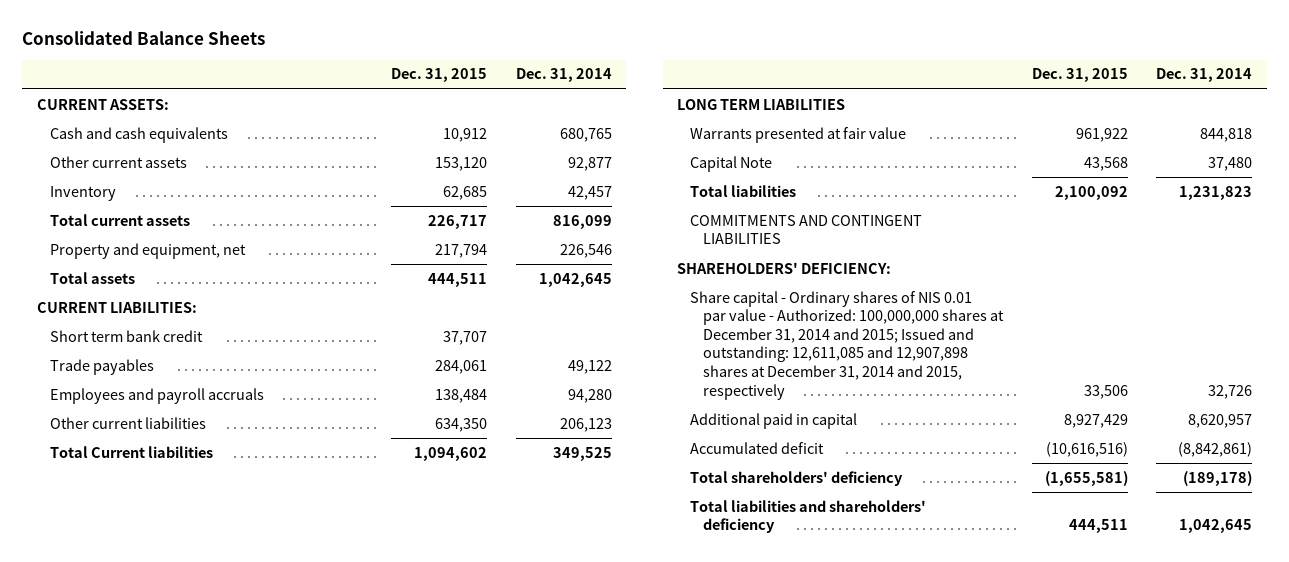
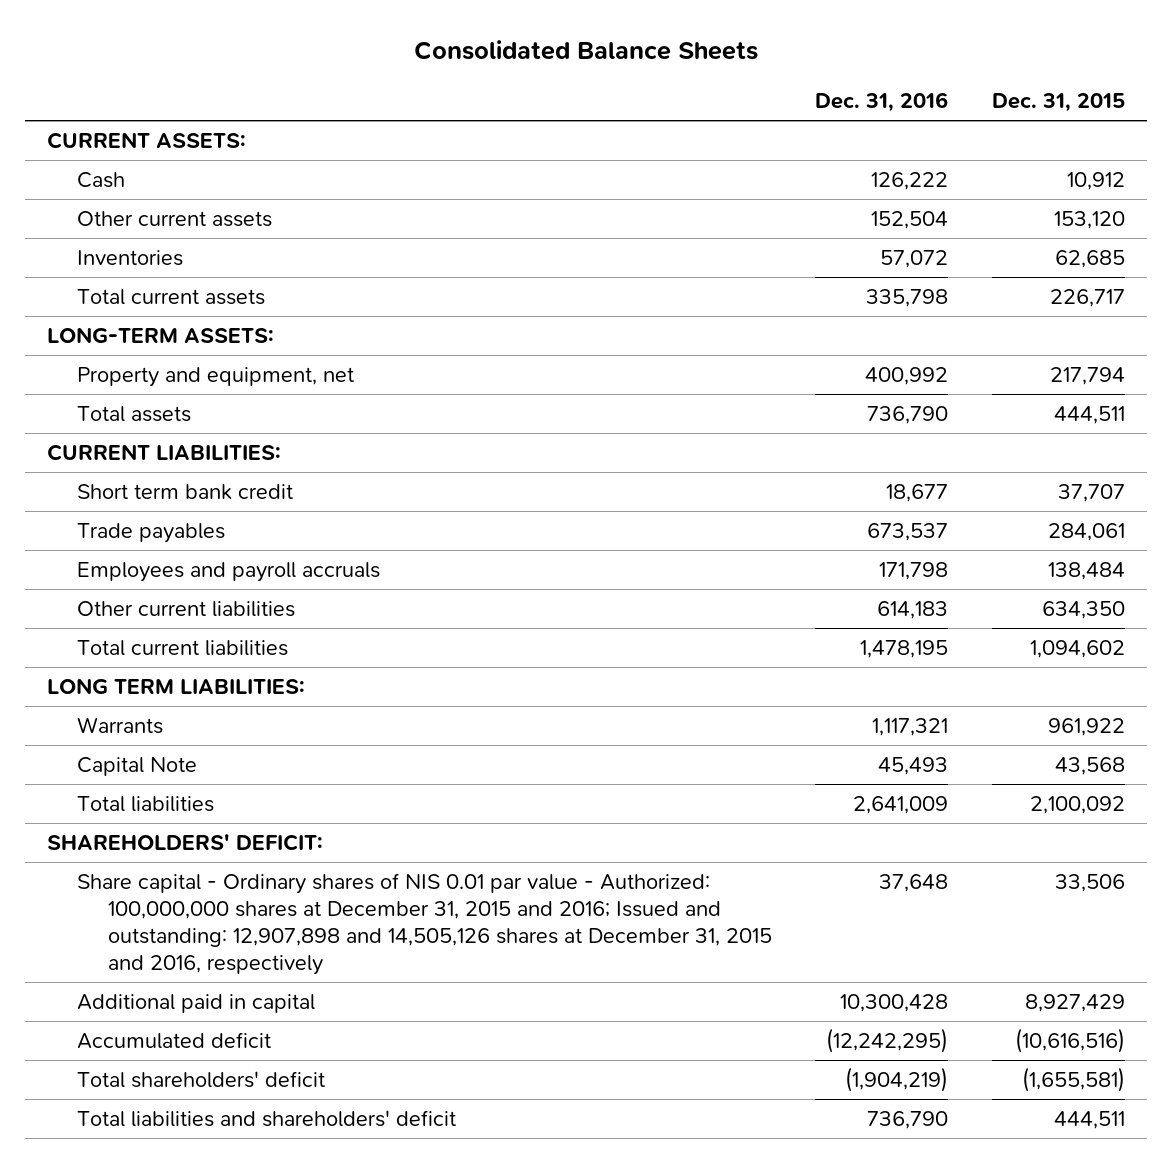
[516,68,613,83] Dec. 31, 2014 -> none
none -> [815,92,949,113] Dec. 31, 2016
[49,126,228,143] Cash and cash equivalents -> [77,172,126,189] Cash
[49,185,116,201] Inventory -> [77,250,184,267] Inventories
none -> [46,327,274,344] LONG-TERM ASSETS:
[49,445,213,458] Total Current liabilities -> [77,640,289,657] Total current liabilities
[677,98,846,110] LONG TERM LIABILITIES -> [46,678,305,695] LONG TERM LIABILITIES:
[690,126,907,143] Warrants presented at fair value -> [77,717,164,735] Warrants
[690,214,923,245] COMMITMENTS AND CONTINGENT LIABILITIES -> none
[677,261,892,274] SHAREHOLDERS' DEFICIENCY: -> [46,834,323,852] SHAREHOLDERS' DEFICIT:
[690,290,1004,400] Share capital - Ordinary shares of NIS 0.01 par value - Authorized: 100,000,000 shares at December 31, 2014 and 2015; Issued and outstanding: 12,611,085 and 12,907,898 shares at December 31, 2014 and 2015, respectively -> [77,873,772,975] Share capital - Ordinary shares of NIS 0.01 par value - Authorized: 100,000,000 shares at December 31, 2015 and 2016; Issued and outstanding: 12,907,898 and 14,505,126 shares at December 31, 2015 and 2016, respectively
[690,470,904,486] Total shareholders' deficiency -> [77,1071,326,1089] Total shareholders' deficit
[690,499,927,534] Total liabilities and shareholders' deficiency -> [77,1110,457,1128] Total liabilities and shareholders' deficit

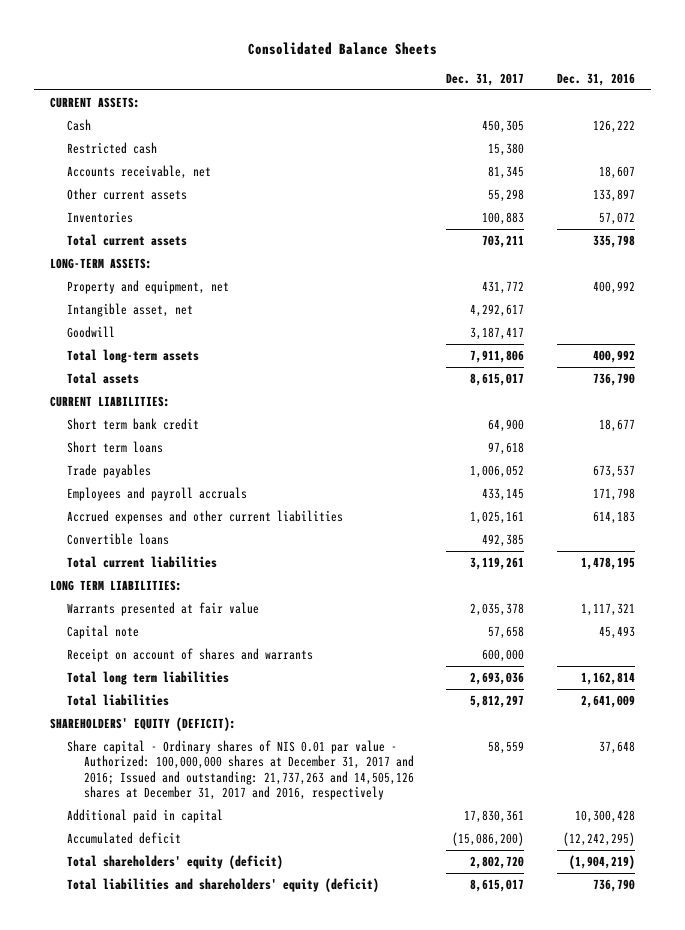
[992,93,1126,113] Dec. 31, 2015 -> none
none -> [446,72,525,86] Dec. 31, 2017
none -> [67,142,158,155] Restricted cash
none -> [67,165,212,180] Accounts receivable, net
[871,211,949,230] 152,504 -> [592,189,635,203] 133,897
none -> [67,303,194,318] Intangible asset, net
none -> [67,326,116,339] Goodwill
none -> [67,349,200,364] Total long-term assets
none -> [67,441,164,454] Short term loans
[77,601,296,618] Other current liabilities -> [67,510,344,525] Accrued expenses and other current liabilities
none -> [67,533,170,546] Convertible loans
[77,717,164,735] Warrants -> [67,602,260,617] Warrants presented at fair value
[77,757,198,777] Capital Note -> [67,625,140,640] Capital note
none -> [67,648,314,663] Receipt on account of shares and warrants
none -> [67,671,230,686] Total long term liabilities
[46,834,323,852] SHAREHOLDERS' DEFICIT: -> [50,717,237,732] SHAREHOLDERS' EQUITY (DEFICIT):
[77,873,772,975] Share capital - Ordinary shares of NIS 0.01 par value - Authorized: 100,000,000 shares at December 31, 2015 and 2016; Issued and outstanding: 12,907,898 and 14,505,126 shares at December 31, 2015 and 2016, respectively -> [67,740,414,800] Share capital - Ordinary shares of NIS 0.01 par value - Authorized: 100,000,000 shares at December 31, 2017 and 2016; Issued and outstanding: 21,737,263 and 14,505,126 shares at December 31, 2017 and 2016, respectively
[77,1071,326,1089] Total shareholders' deficit -> [67,855,284,870] Total shareholders' equity (deficit)
[77,1110,457,1128] Total liabilities and shareholders' deficit -> [67,878,380,893] Total liabilities and shareholders' equity (deficit)

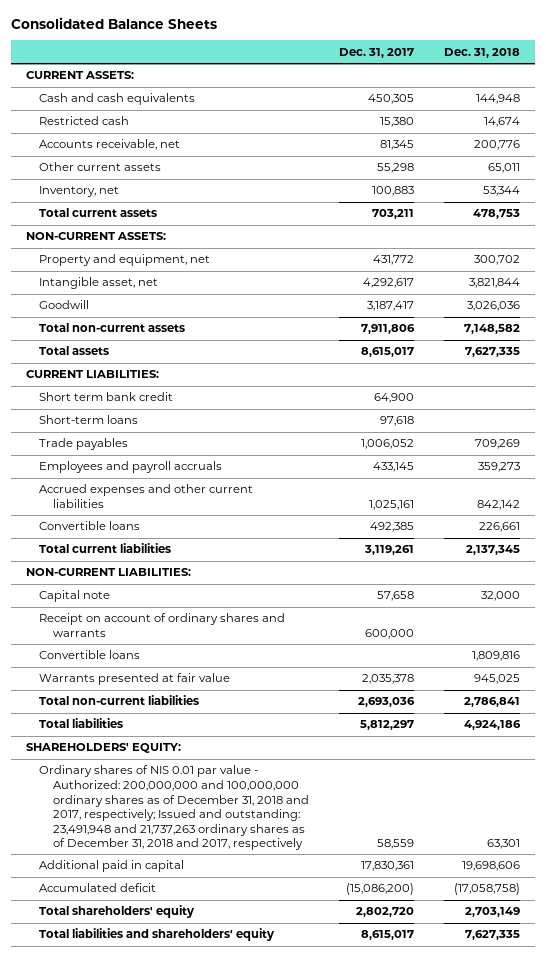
[556,72,635,86] Dec. 31, 2016 -> none
none -> [444,47,521,58] Dec. 31, 2018
[67,119,92,132] Cash -> [39,93,196,106] Cash and cash equivalents
[67,211,134,224] Inventories -> [39,186,120,198] Inventory, net
[50,258,153,270] LONG-TERM ASSETS: -> [25,232,166,241] NON-CURRENT ASSETS:
[67,349,200,364] Total long-term assets -> [39,323,186,333] Total non-current assets
[67,441,164,454] Short term loans -> [39,415,139,425] Short-term loans
[50,580,183,592] LONG TERM LIABILITIES: -> [25,568,191,577] NON-CURRENT LIABILITIES:
[67,648,314,663] Receipt on account of shares and warrants -> [39,613,286,637] Receipt on account of ordinary shares and warrants
none -> [39,650,141,660] Convertible loans
[67,602,260,617] Warrants presented at fair value -> [39,673,231,686] Warrants presented at fair value
[67,671,230,686] Total long term liabilities -> [39,695,200,706] Total non-current liabilities
[50,717,237,732] SHAREHOLDERS' EQUITY (DEFICIT): -> [25,743,181,754] SHAREHOLDERS' EQUITY:
[67,740,414,800] Share capital - Ordinary shares of NIS 0.01 par value - Authorized: 100,000,000 shares at December 31, 2017 and 2016; Issued and outstanding: 21,737,263 and 14,505,126 shares at December 31, 2017 and 2016, respectively -> [39,765,309,851] Ordinary shares of NIS 0.01 par value - Authorized: 200,000,000 and 100,000,000 ordinary shares as of December 31, 2018 and 2017, respectively; Issued and outstanding: 23,491,948 and 21,737,263 ordinary shares as of December 31, 2018 and 2017, respectively
[67,855,284,870] Total shareholders' equity (deficit) -> [39,905,195,919] Total shareholders' equity
[67,878,380,893] Total liabilities and shareholders' equity (deficit) -> [39,928,275,942] Total liabilities and shareholders' equity

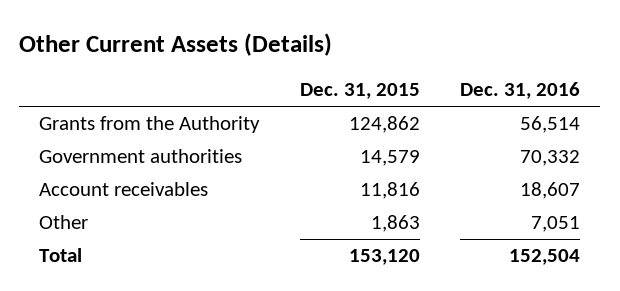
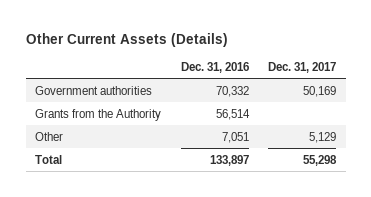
[300,83,421,100] Dec. 31, 2015 -> none
none -> [267,61,336,73] Dec. 31, 2017
[39,182,209,197] Account receivables -> none
[39,116,261,134] Grants from the Authority -> [35,108,162,121] Grants from the Authority
[509,249,581,266] 152,504 -> [209,154,249,166] 133,897

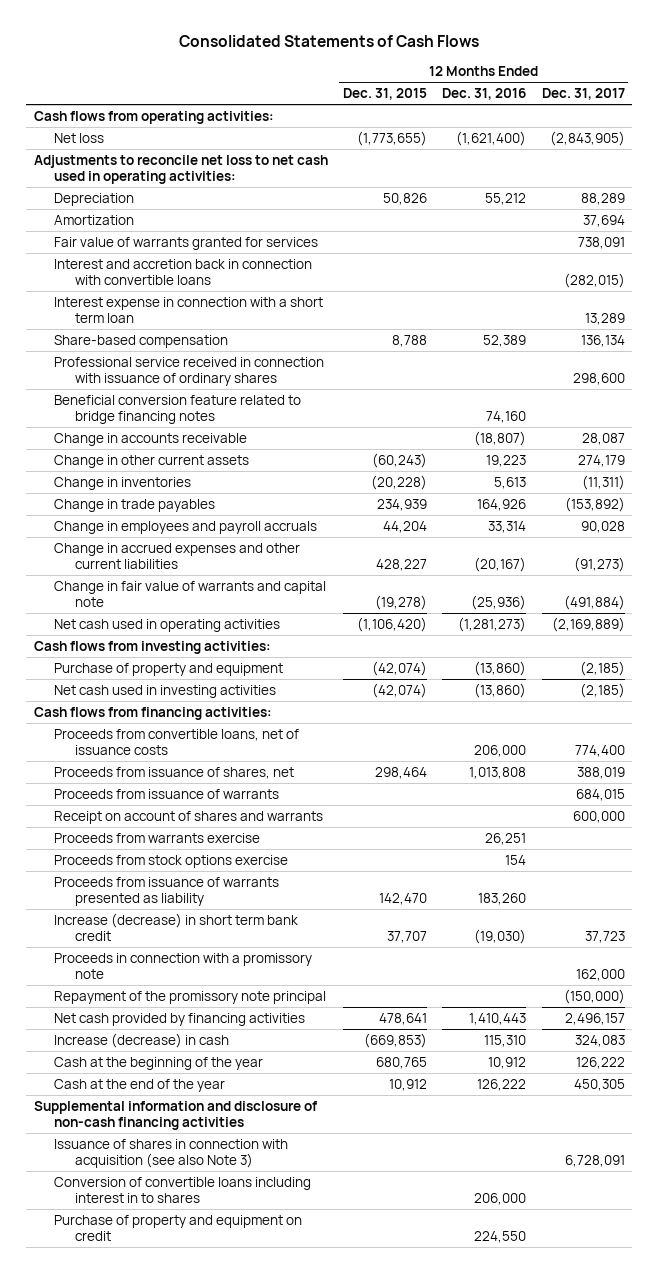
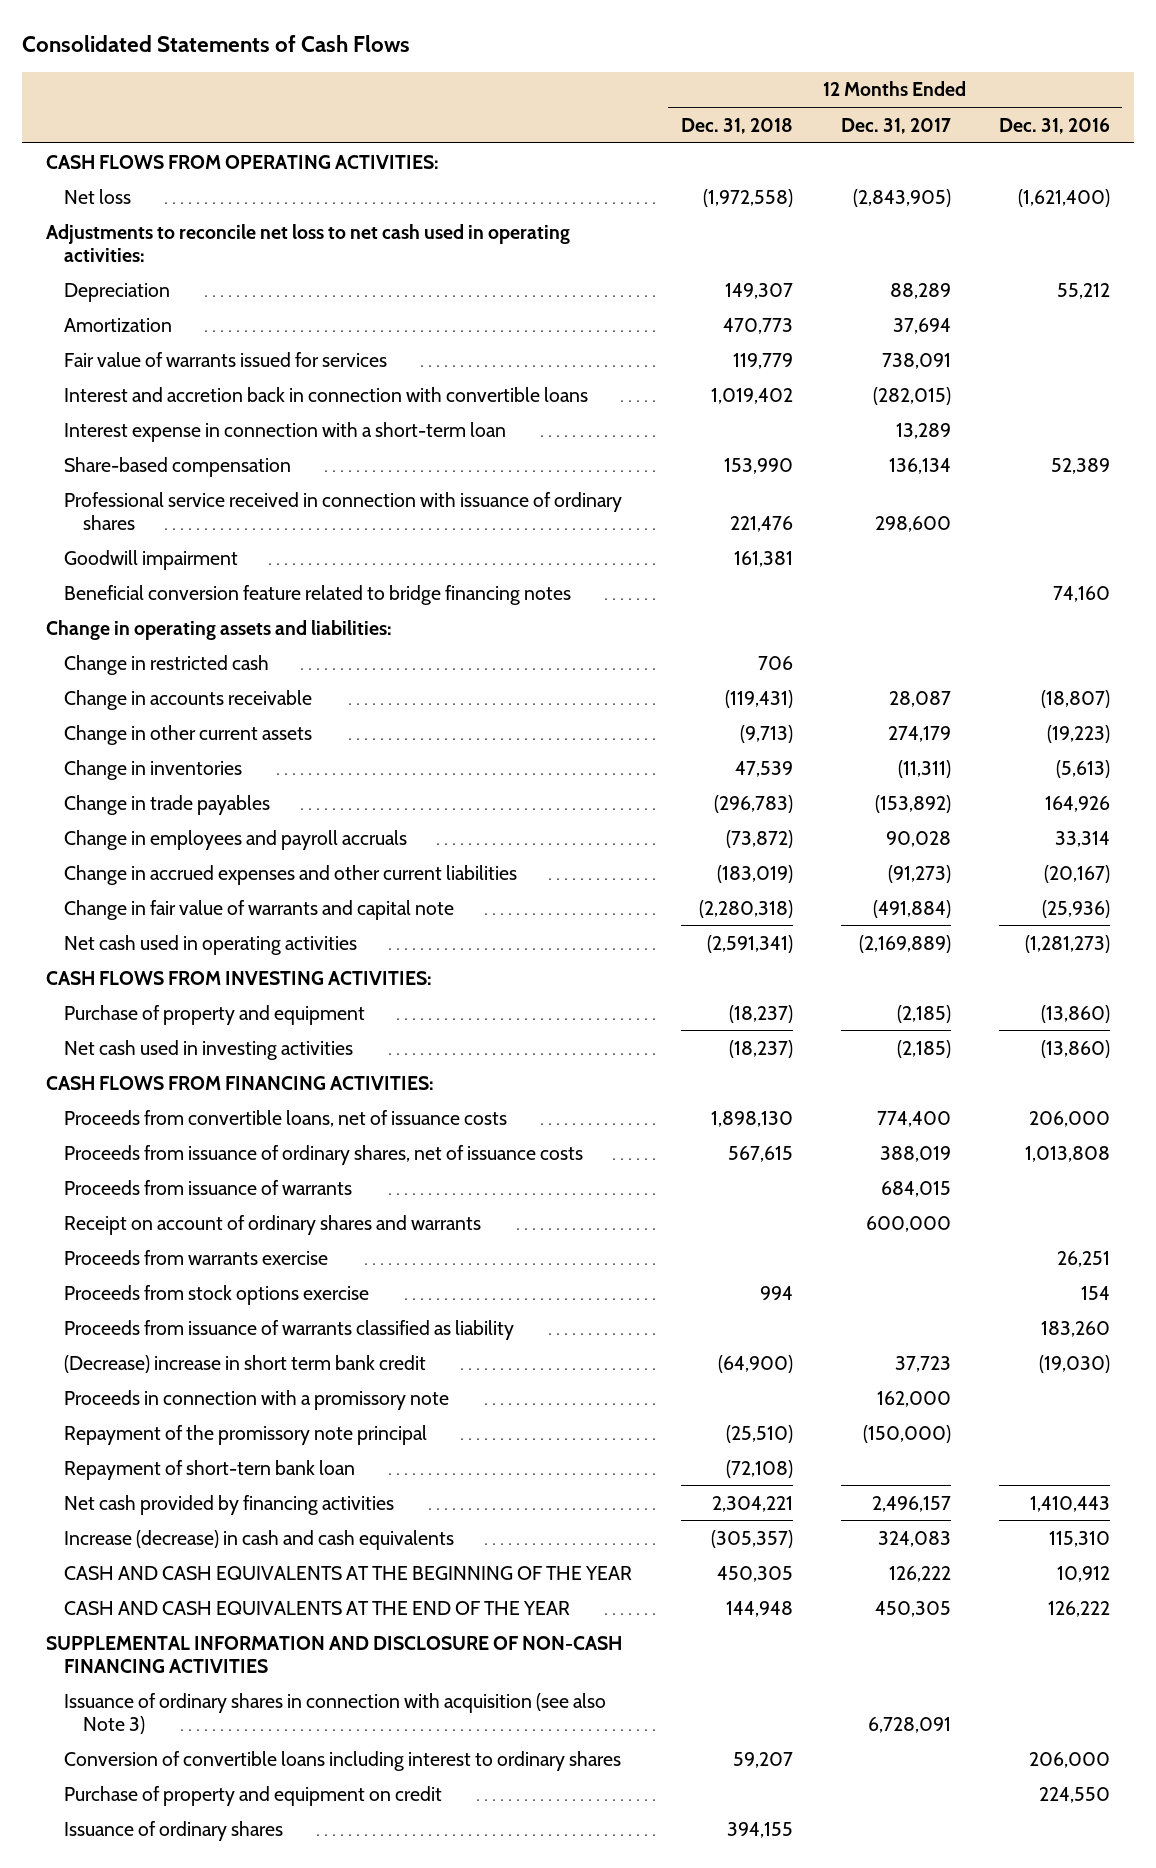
[342,87,427,100] Dec. 31, 2015 -> none
none -> [680,117,793,134] Dec. 31, 2018
[33,110,274,124] Cash flows from operating activities: -> [45,154,439,169] CASH FLOWS FROM OPERATING ACTIVITIES:
[54,236,319,250] Fair value of warrants granted for services -> [64,351,388,367] Fair value of warrants issued for services
[54,296,324,324] Interest expense in connection with a short term loan -> [64,421,507,442] Interest expense in connection with a short-term loan
none -> [64,549,239,570] Goodwill impairment
none -> [45,619,392,640] Change in operating assets and liabilities:
none -> [64,654,270,675] Change in restricted cash
[486,454,527,467] 19,223 -> [1047,724,1111,743] (19,223)
[494,476,527,489] 5,613 -> [1056,759,1111,778] (5,613)
[33,640,271,654] Cash flows from investing activities: -> [45,970,432,985] CASH FLOWS FROM INVESTING ACTIVITIES:
[33,706,272,720] Cash flows from financing activities: -> [45,1075,434,1090] CASH FLOWS FROM FINANCING ACTIVITIES:
[54,766,295,779] Proceeds from issuance of shares, net -> [64,1144,584,1165] Proceeds from issuance of ordinary shares, net of issuance costs
[54,810,324,824] Receipt on account of shares and warrants -> [64,1214,482,1235] Receipt on account of ordinary shares and warrants
[54,876,280,907] Proceeds from issuance of warrants presented as liability -> [64,1319,515,1340] Proceeds from issuance of warrants classified as liability
[54,912,299,942] Increase (decrease) in short term bank credit -> [64,1354,427,1373] (Decrease) increase in short term bank credit
none -> [64,1459,356,1480] Repayment of short-tern bank loan
[54,1032,230,1048] Increase (decrease) in cash -> [64,1529,455,1550] Increase (decrease) in cash and cash equivalents
[54,1056,264,1070] Cash at the beginning of the year -> [64,1565,633,1580] CASH AND CASH EQUIVALENTS AT THE BEGINNING OF THE YEAR
[54,1078,226,1092] Cash at the end of the year -> [64,1600,571,1615] CASH AND CASH EQUIVALENTS AT THE END OF THE YEAR
[33,1100,317,1131] Supplemental information and disclosure of non-cash financing activities -> [45,1635,622,1673] SUPPLEMENTAL INFORMATION AND DISCLOSURE OF NON-CASH FINANCING ACTIVITIES
[54,1138,289,1169] Issuance of shares in connection with acquisition (see also Note 3) -> [64,1692,607,1734] Issuance of ordinary shares in connection with acquisition (see also Note 3)
[54,1176,312,1204] Conversion of convertible loans including interest in to shares -> [64,1750,622,1771] Conversion of convertible loans including interest to ordinary shares
none -> [64,1820,284,1841] Issuance of ordinary shares

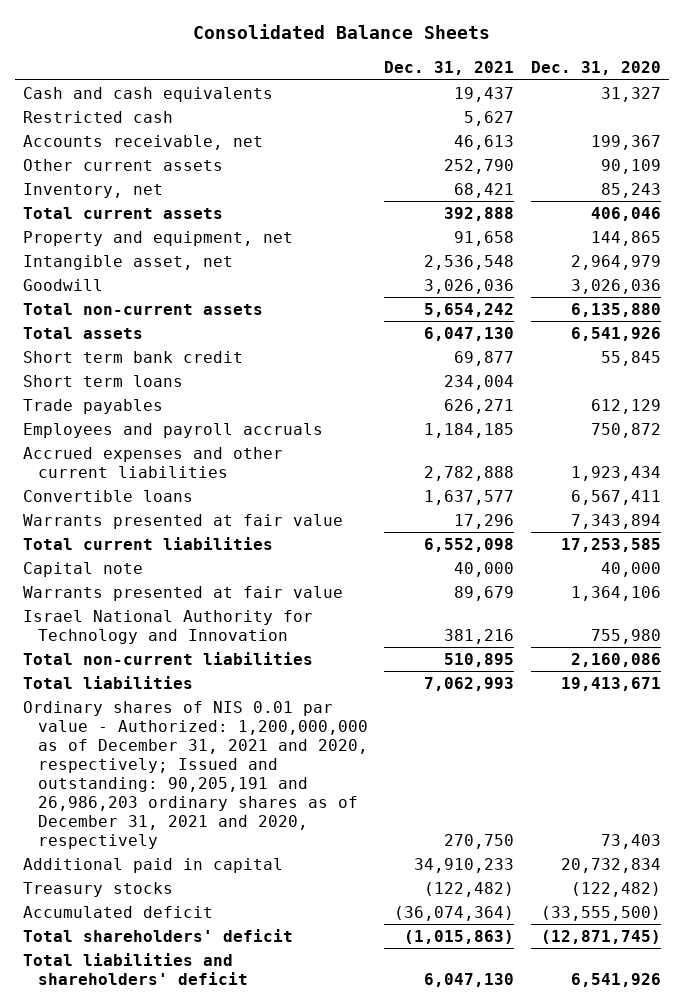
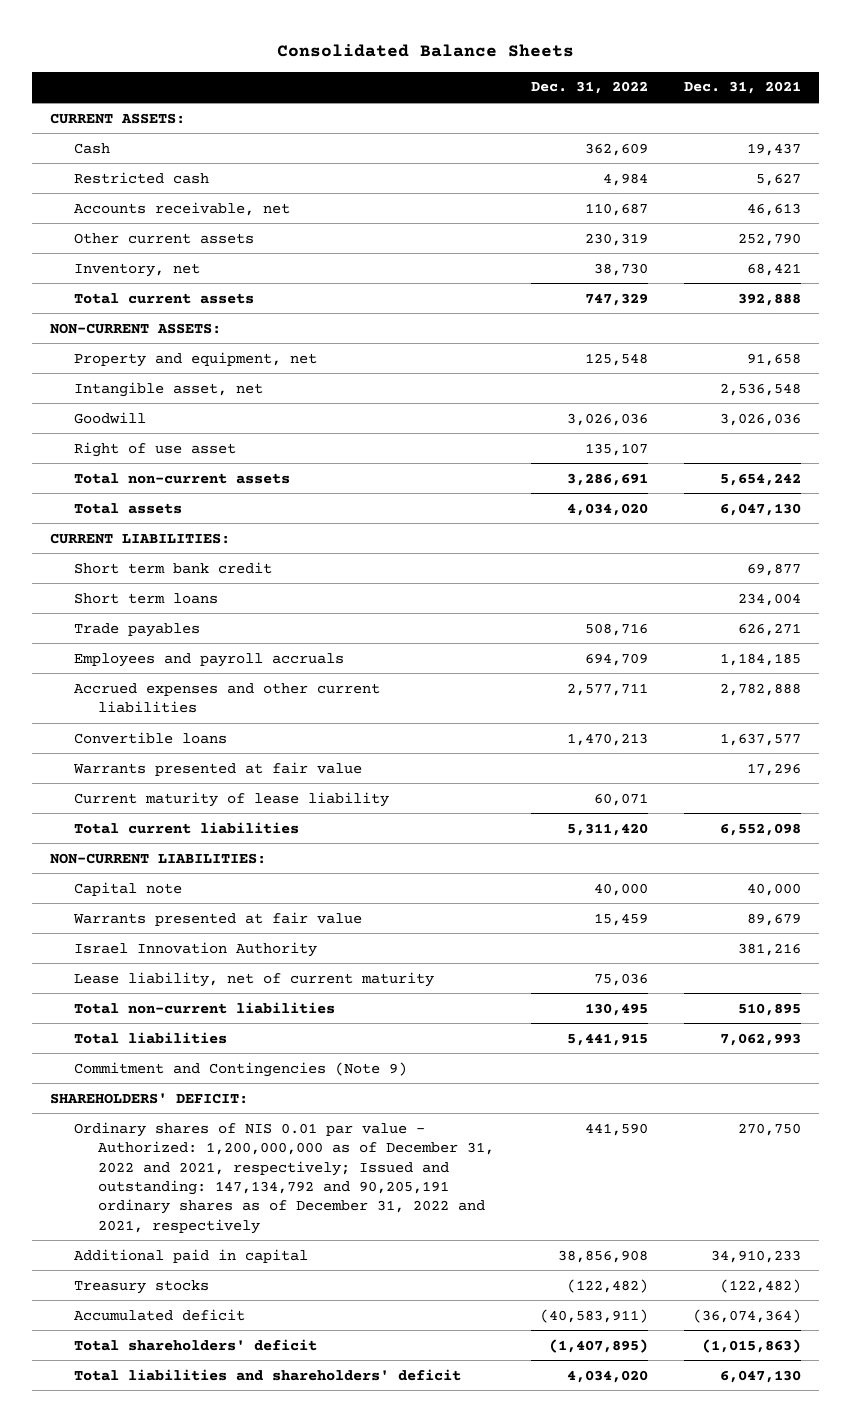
[530,61,661,76] Dec. 31, 2020 -> none
none -> [530,81,648,95] Dec. 31, 2022
none -> [50,112,186,124] CURRENT ASSETS:
[23,86,274,102] Cash and cash equivalents -> [74,142,111,154] Cash
none -> [50,322,222,334] NON-CURRENT ASSETS:
none -> [74,441,237,457] Right of use asset
none -> [50,532,231,544] CURRENT LIABILITIES:
none -> [74,791,390,807] Current maturity of lease liability
none -> [50,852,267,864] NON-CURRENT LIABILITIES:
[23,609,314,644] Israel National Authority for Technology and Innovation -> [74,941,318,957] Israel Innovation Authority
none -> [74,971,435,987] Lease liability, net of current maturity
none -> [74,1061,408,1077] Commitment and Contingencies (Note 9)
none -> [50,1092,249,1104] SHAREHOLDERS' DEFICIT:
[23,700,368,849] Ordinary shares of NIS 0.01 par value - Authorized: 1,200,000,000 as of December 31, 2021 and 2020, respectively; Issued and outstanding: 90,205,191 and 26,986,203 ordinary shares as of December 31, 2021 and 2020, respectively -> [74,1121,494,1234] Ordinary shares of NIS 0.01 par value - Authorized: 1,200,000,000 as of December 31, 2022 and 2021, respectively; Issued and outstanding: 147,134,792 and 90,205,191 ordinary shares as of December 31, 2022 and 2021, respectively

